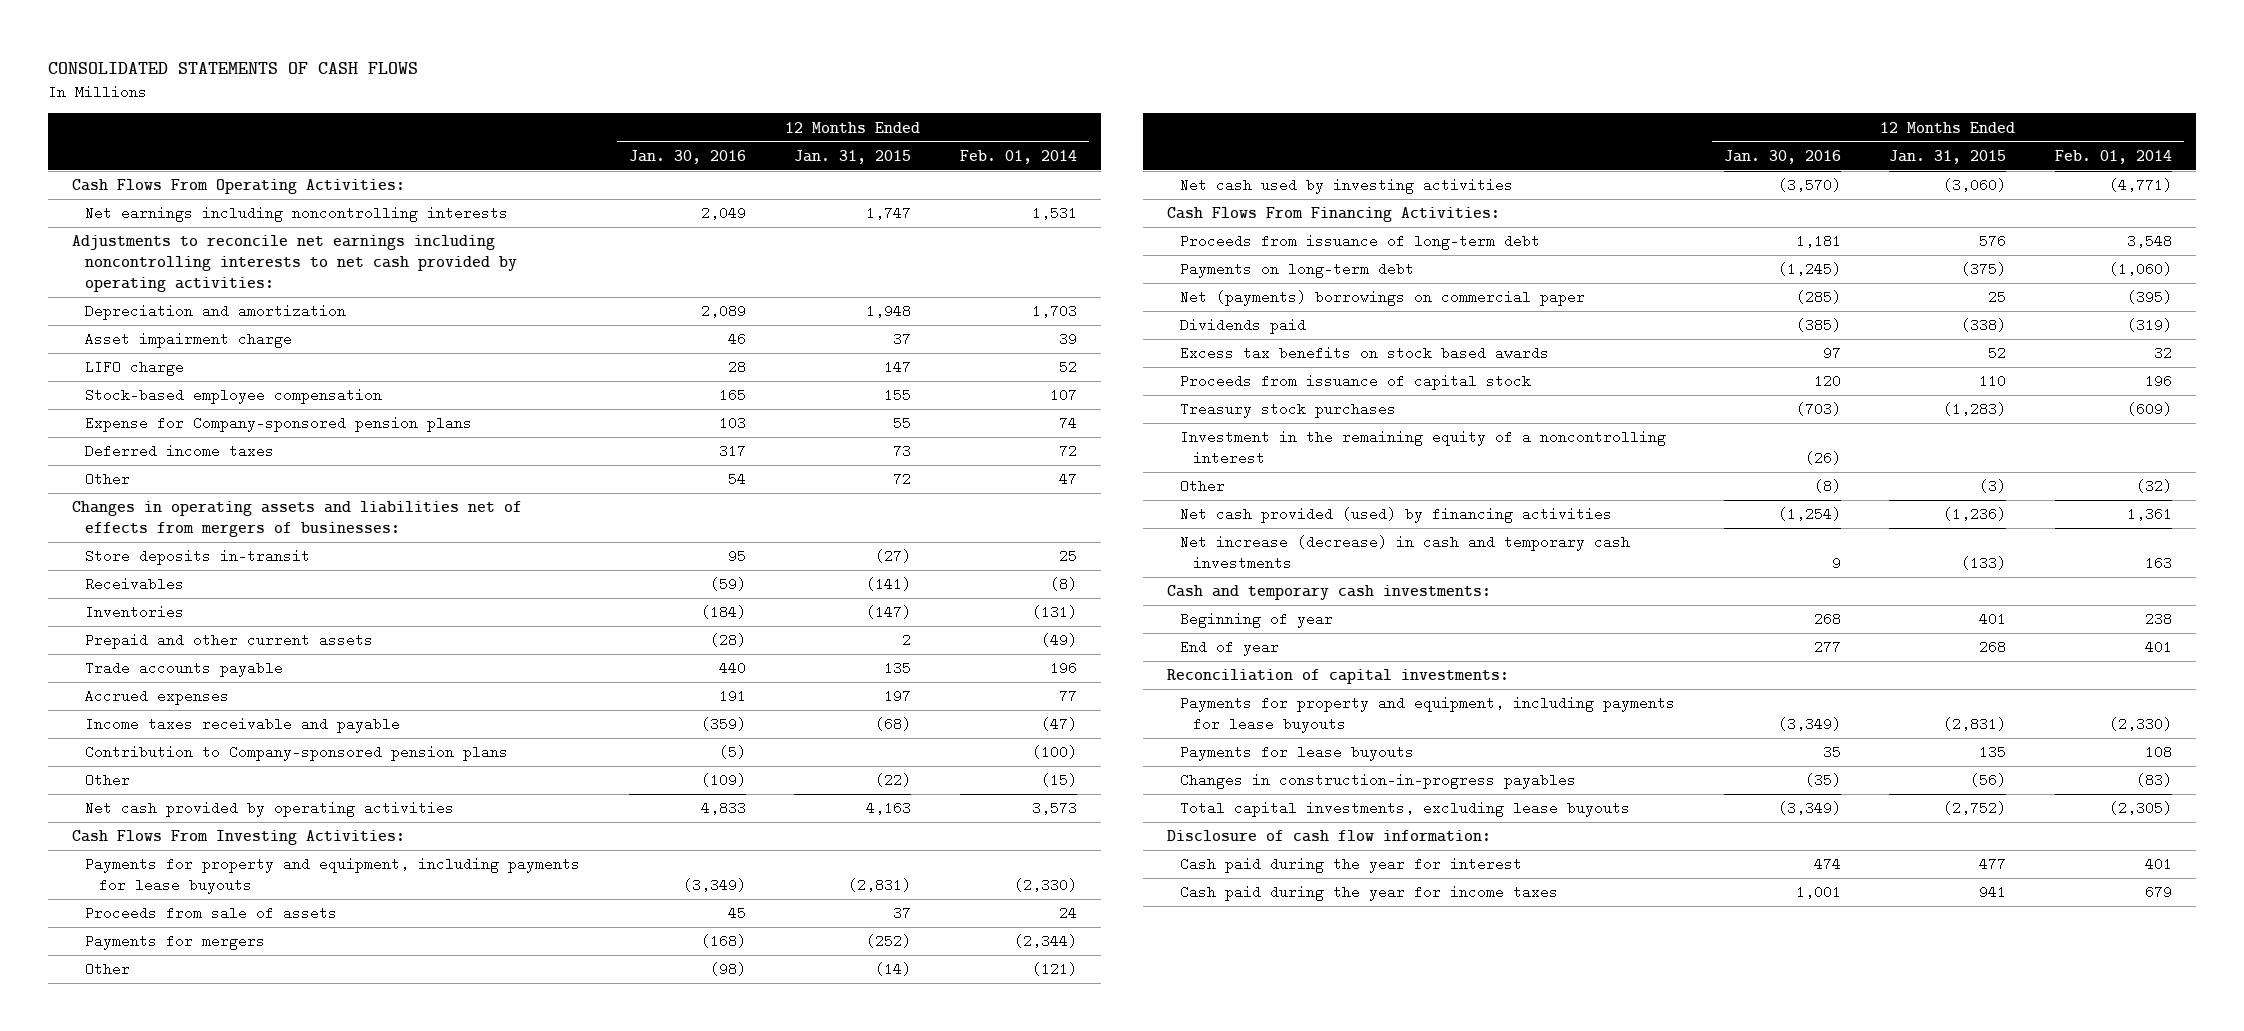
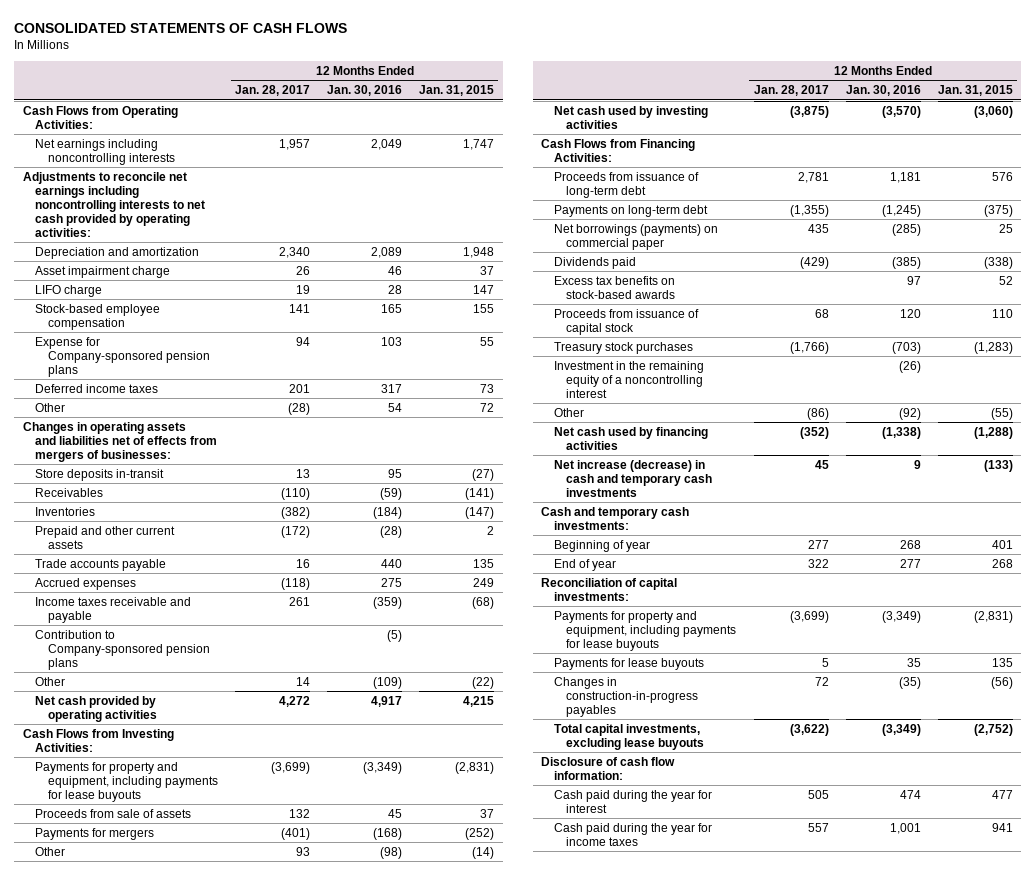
[959,149,1077,164] Feb. 01, 2014 -> none
none -> [234,85,310,97] Jan. 28, 2017
[72,179,406,195] Cash Flows From Operating Activities: -> [22,105,178,129] Cash Flows from Operating Activities:
[718,689,746,704] 191 -> [381,577,403,587] 275
[884,689,912,704] 197 -> [473,577,495,587] 249
[700,801,746,816] 4,833 -> [371,695,403,707] 4,917
[866,801,912,816] 4,163 -> [463,695,495,707] 4,215
[72,830,406,846] Cash Flows From Investing Activities: -> [22,728,174,752] Cash Flows from Investing Activities:
[1167,207,1501,223] Cash Flows From Financing Activities: -> [541,138,696,162] Cash Flows from Financing Activities:
[1180,290,1586,307] Net (payments) borrowings on commercial paper -> [553,223,718,250] Net borrowings (payments) on commercial paper
[1180,346,1550,361] Excess tax benefits on stock based awards -> [553,275,676,299] Excess tax benefits on stock-based awards
[1813,479,1841,494] (8) -> [898,407,921,420] (92)
[1979,479,2007,494] (3) -> [990,407,1013,420] (55)
[1180,507,1613,524] Net cash provided (used) by financing activities -> [553,426,708,450] Net cash used by financing activities
[1777,507,1841,522] (1,254) -> [881,426,921,439] (1,338)
[1943,507,2007,522] (1,236) -> [973,426,1013,439] (1,288)

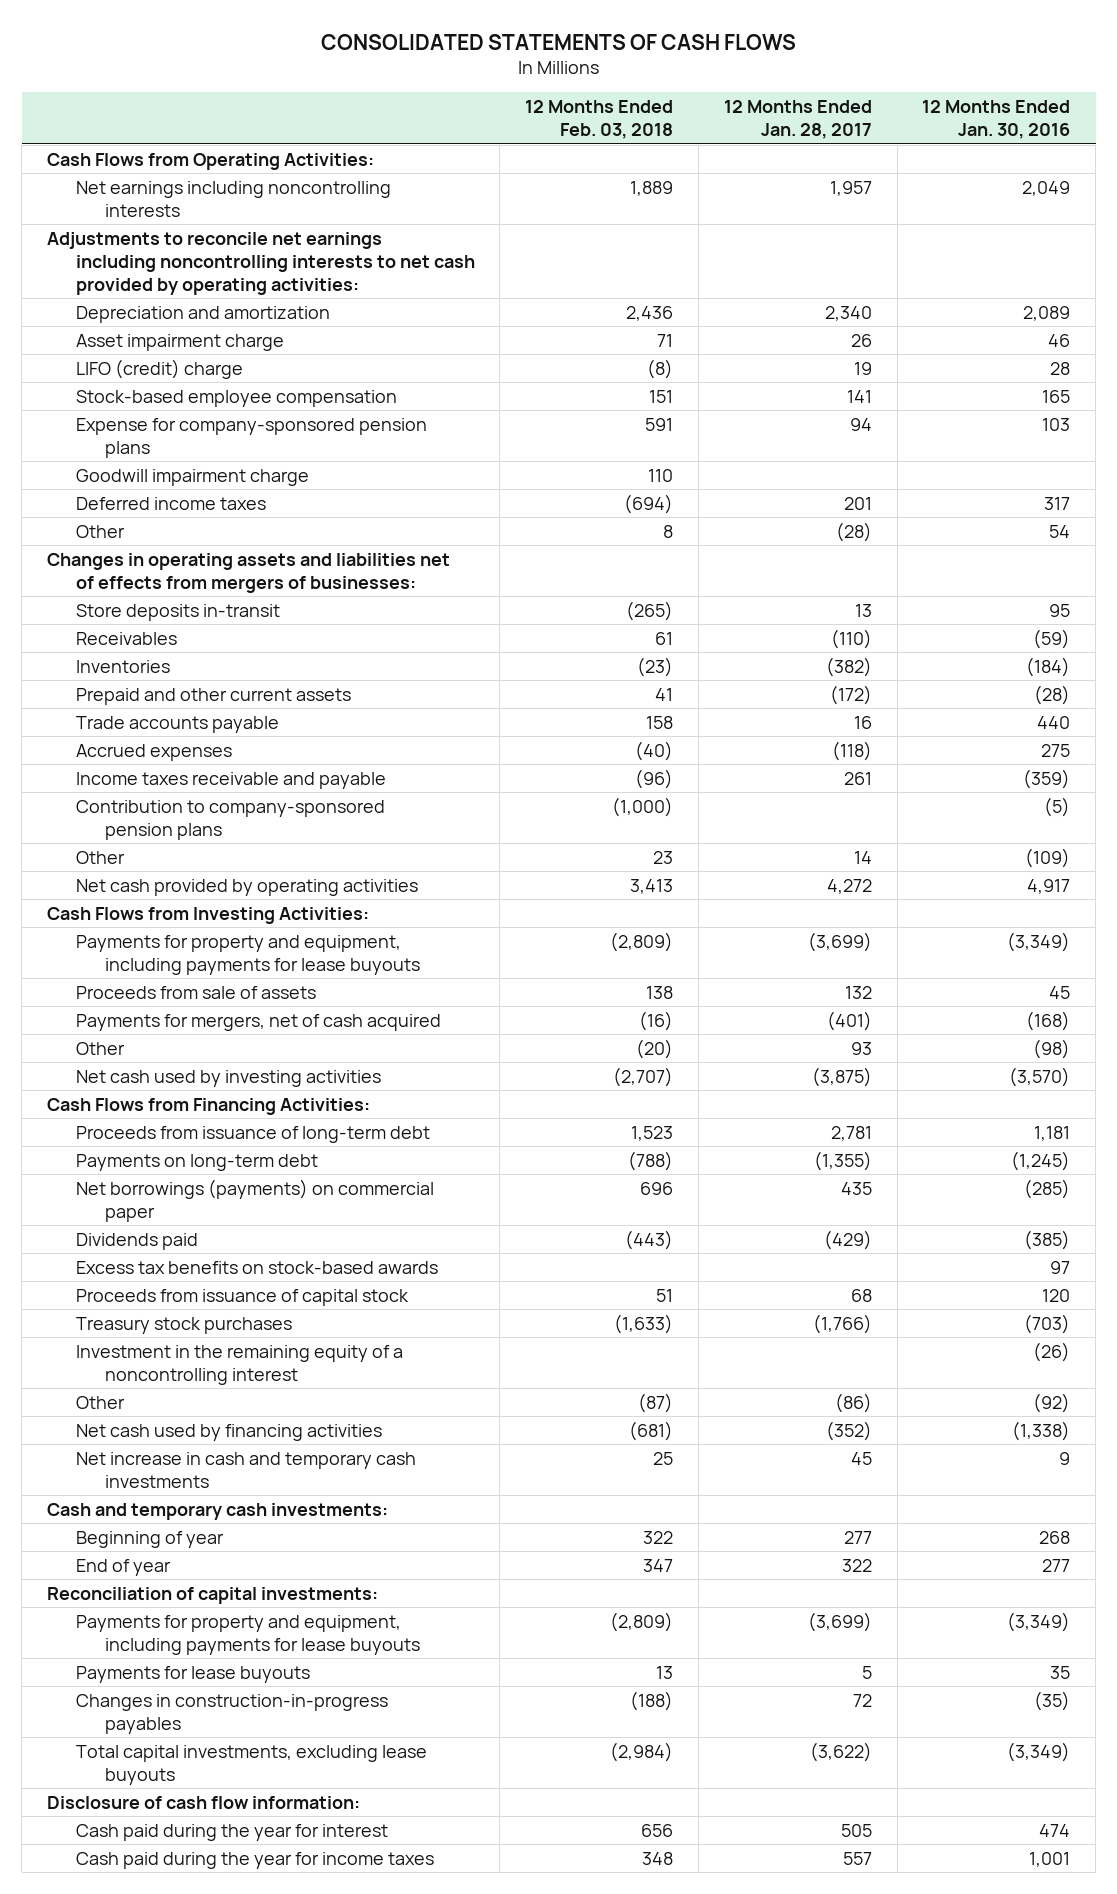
[419,85,495,97] Jan. 31, 2015 -> none
none -> [525,99,674,140] 12 Months Ended Feb. 03, 2018
[35,284,103,297] LIFO charge -> [75,358,243,379] LIFO (credit) charge
[35,336,210,377] Expense for Company-sponsored pension plans -> [75,417,427,458] Expense for company-sponsored pension plans
none -> [75,468,309,486] Goodwill impairment charge
[35,629,210,670] Contribution to Company-sponsored pension plans -> [75,799,385,840] Contribution to company-sponsored pension plans
[35,827,155,840] Payments for mergers -> [75,1013,441,1031] Payments for mergers, net of cash acquired
[553,459,713,497] Net increase (decrease) in cash and temporary cash investments -> [75,1451,416,1488] Net increase in cash and temporary cash investments

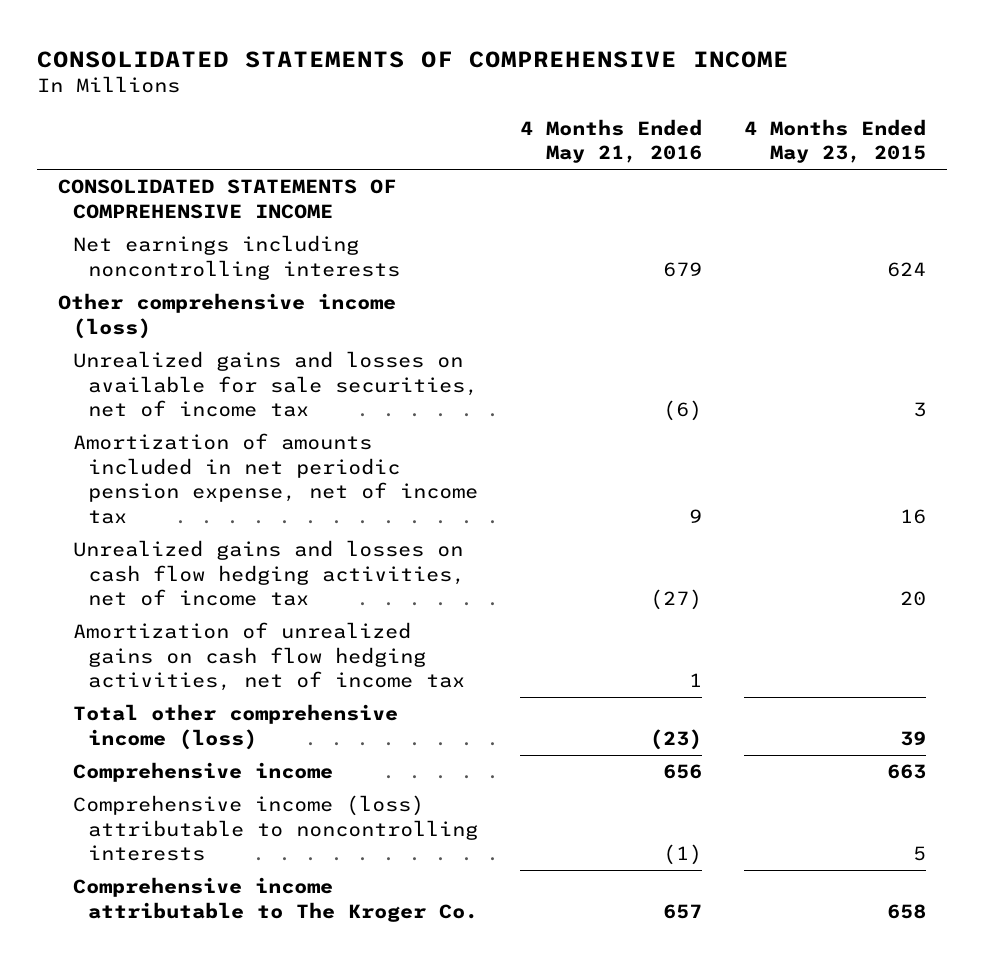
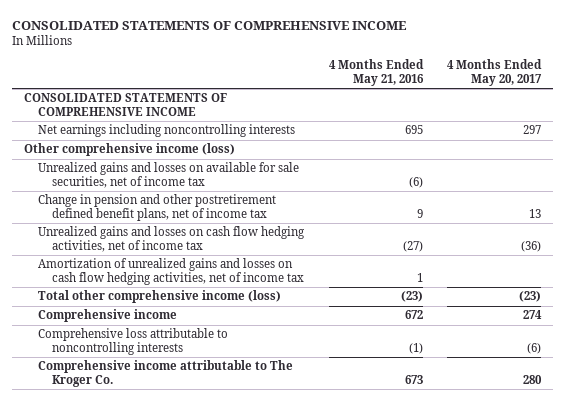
[744,118,927,164] 4 Months Ended May 23, 2015 -> none
none -> [447,59,543,86] 4 Months Ended May 20, 2017
[663,261,703,277] 679 -> [404,125,423,135] 695
[72,433,478,525] Amortization of amounts included in net periodic pension expense, net of income tax -> [38,194,277,221] Change in pension and other postretirement defined benefit plans, net of income tax
[72,622,465,692] Amortization of unrealized gains on cash flow hedging activities, net of income tax -> [38,258,304,285] Amortization of unrealized gains and losses on cash flow hedging activities, net of income tax
[663,764,703,780] 656 -> [404,310,423,320] 672
[72,795,478,862] Comprehensive income (loss) attributable to noncontrolling interests -> [38,328,229,355] Comprehensive loss attributable to noncontrolling interests
[663,903,703,919] 657 -> [404,374,423,384] 673

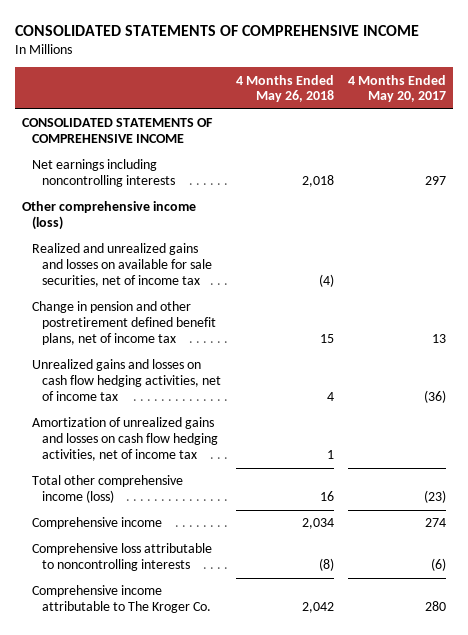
[328,59,424,86] 4 Months Ended May 21, 2016 -> none
none -> [235,74,334,103] 4 Months Ended May 26, 2018
[38,162,300,188] Unrealized gains and losses on available for sale securities, net of income tax -> [31,243,213,288] Realized and unrealized gains and losses on available for sale securities, net of income tax

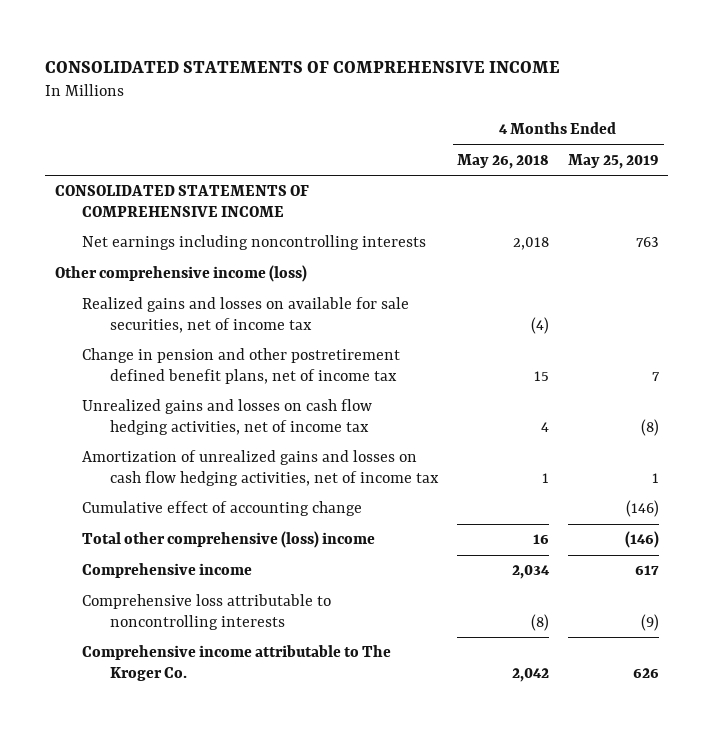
[347,74,446,103] 4 Months Ended May 20, 2017 -> none
none -> [567,153,659,169] May 25, 2019
[31,243,213,288] Realized and unrealized gains and losses on available for sale securities, net of income tax -> [82,297,410,334] Realized gains and losses on available for sale securities, net of income tax
none -> [82,501,363,517] Cumulative effect of accounting change
[31,475,183,504] Total other comprehensive income (loss) -> [82,531,376,549] Total other comprehensive (loss) income

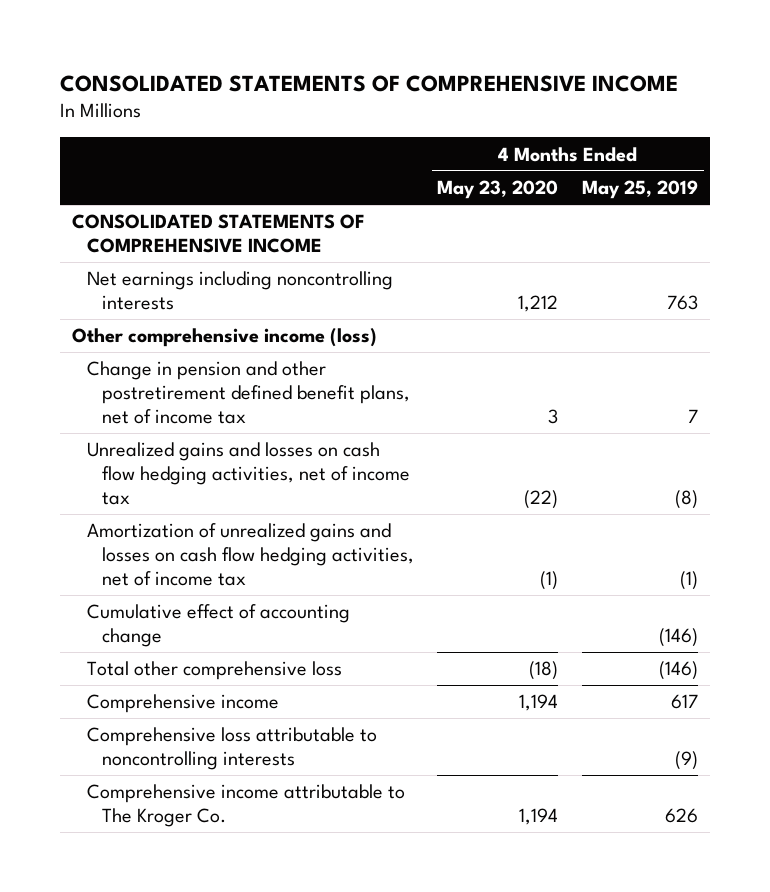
[457,153,550,169] May 26, 2018 -> none
none -> [437,179,559,199] May 23, 2020
[82,297,410,334] Realized gains and losses on available for sale securities, net of income tax -> none
[651,473,659,484] 1 -> [680,571,699,591] (1)
[82,531,376,549] Total other comprehensive (loss) income -> [86,661,342,681] Total other comprehensive loss

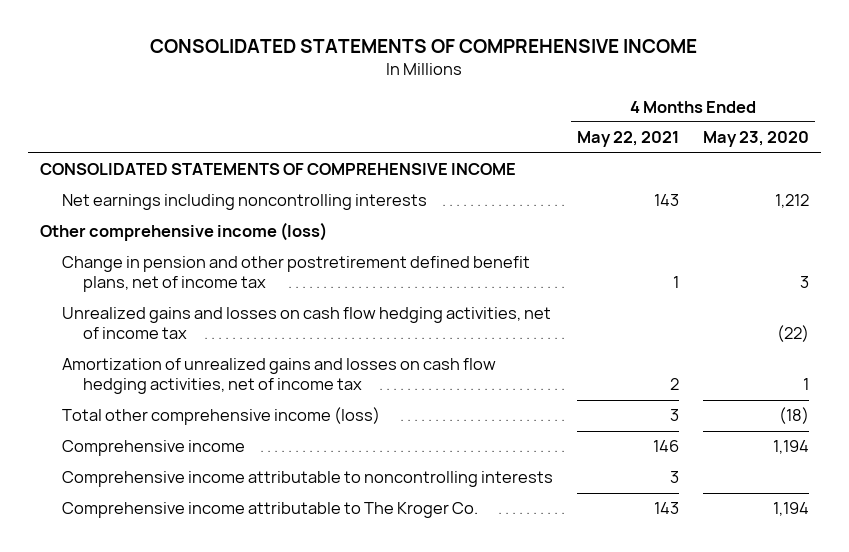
[582,179,699,199] May 25, 2019 -> none
none -> [576,131,679,148] May 22, 2021
[86,604,350,648] Cumulative effect of accounting change -> none
[540,571,559,591] (1) -> [802,378,809,391] 1
[86,661,342,681] Total other comprehensive loss -> [61,407,380,426] Total other comprehensive income (loss)
[86,727,377,771] Comprehensive loss attributable to noncontrolling interests -> [61,471,553,488] Comprehensive income attributable to noncontrolling interests

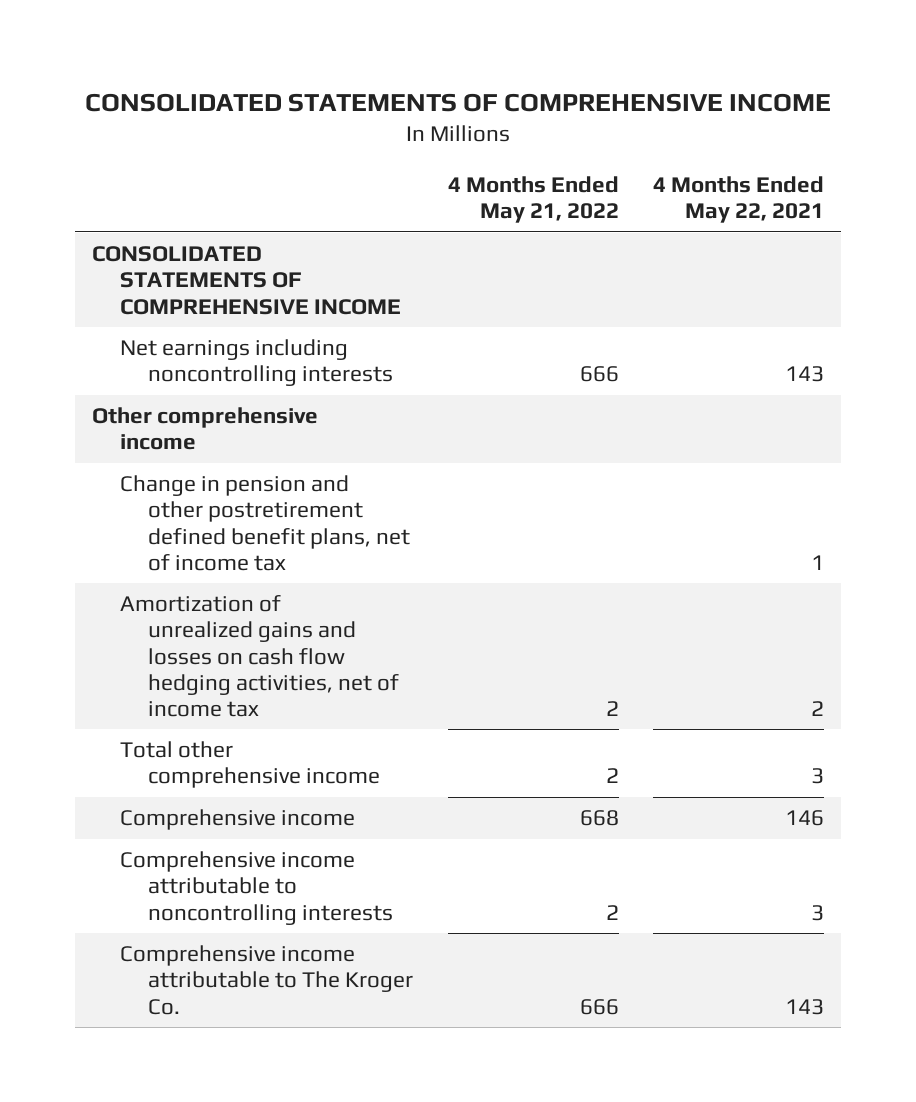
[702,131,809,148] May 23, 2020 -> none
none -> [447,175,619,224] 4 Months Ended May 21, 2022
[39,222,327,242] Other comprehensive income (loss) -> [92,407,319,451] Other comprehensive income
[61,307,551,340] Unrealized gains and losses on cash flow hedging activities, net of income tax -> none
[61,407,380,426] Total other comprehensive income (loss) -> [120,741,381,789] Total other comprehensive income

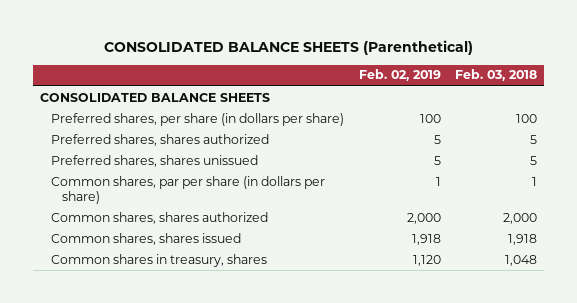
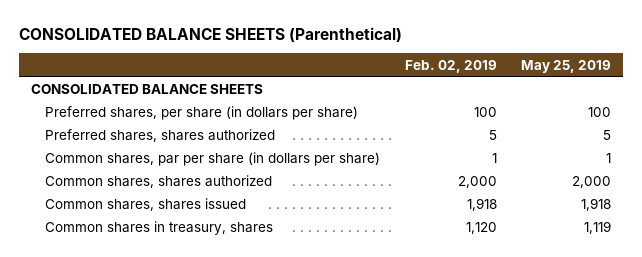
[455,69,538,82] Feb. 03, 2018 -> none
none -> [521,59,612,73] May 25, 2019
[51,154,259,167] Preferred shares, shares unissued -> none

